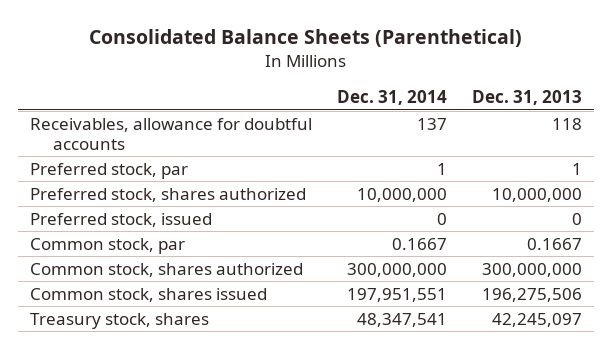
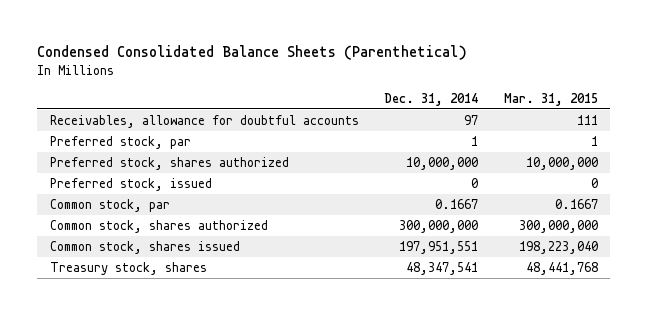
[88,29,522,48] Consolidated Balance Sheets (Parenthetical) -> [37,45,468,61] Condensed Consolidated Balance Sheets (Parenthetical)
[471,90,582,106] Dec. 31, 2013 -> none
none -> [503,92,598,106] Mar. 31, 2015
[416,117,447,130] 137 -> [464,115,479,126] 97

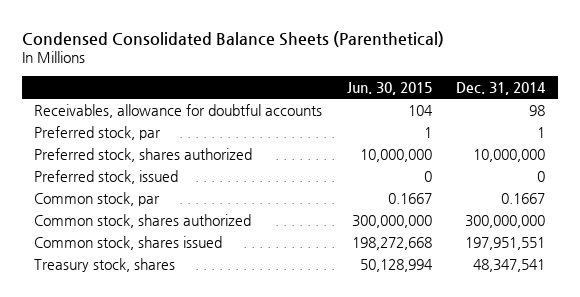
[503,92,598,106] Mar. 31, 2015 -> none
none -> [346,82,432,96] Jun. 30, 2015
[464,115,479,126] 97 -> [529,104,546,116] 98

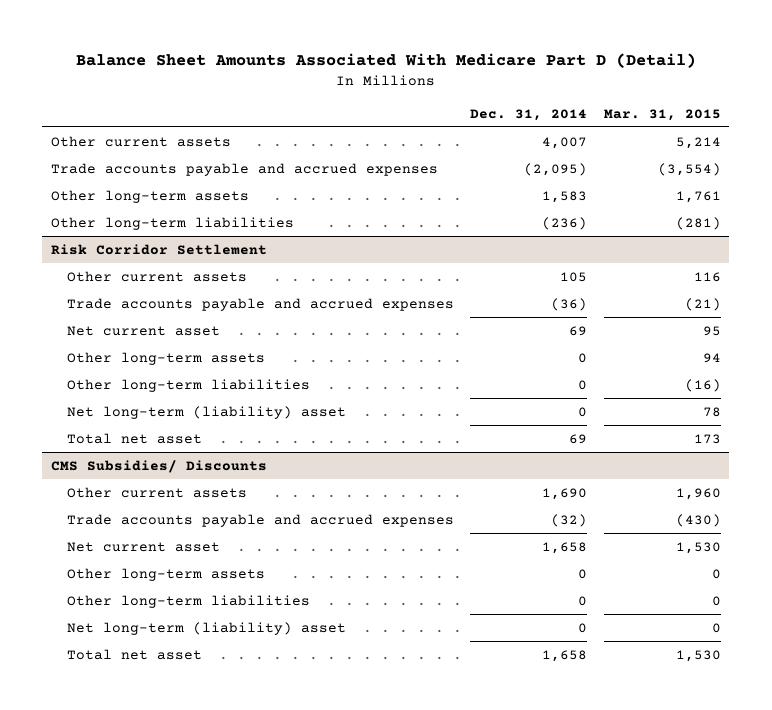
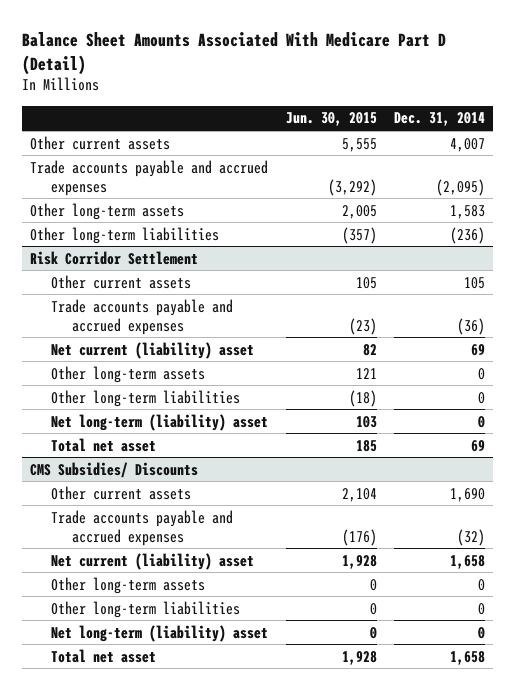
[603,108,721,121] Mar. 31, 2015 -> none
none -> [285,112,377,127] Jun. 30, 2015
[66,325,220,336] Net current asset -> [51,341,255,359] Net current (liability) asset
[66,541,220,552] Net current asset -> [51,552,255,570] Net current (liability) asset

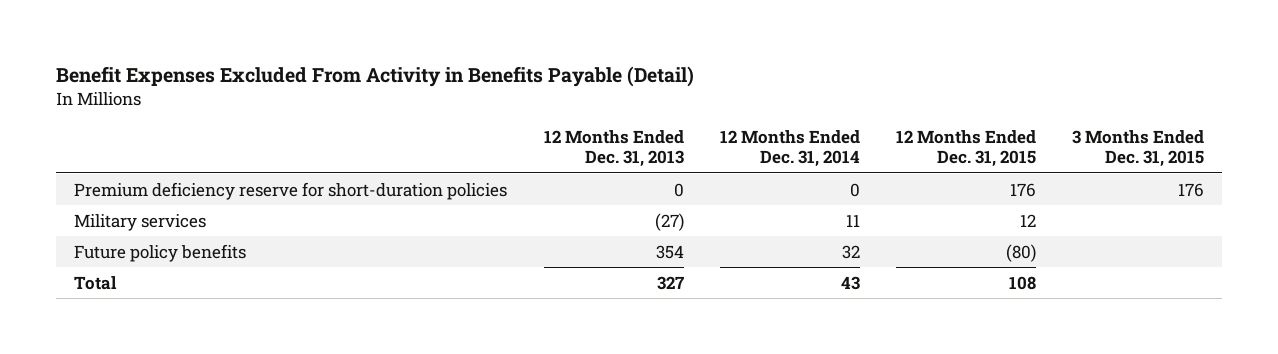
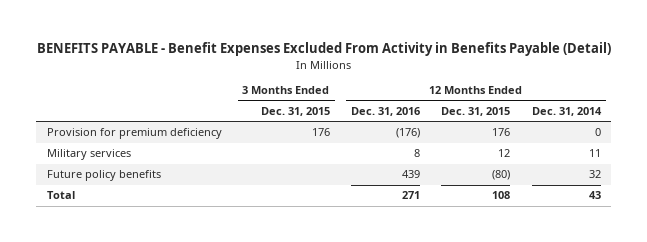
[56,66,695,88] Benefit Expenses Excluded From Activity in Benefits Payable (Detail) -> [36,42,611,57] BENEFITS PAYABLE - Benefit Expenses Excluded From Activity in Benefits Payable (Detail)
[543,130,684,168] 12 Months Ended Dec. 31, 2013 -> none
none -> [351,106,421,116] Dec. 31, 2016
[74,181,508,200] Premium deficiency reserve for short-duration policies -> [46,128,222,140] Provision for premium deficiency

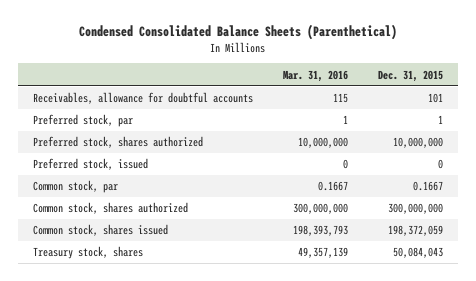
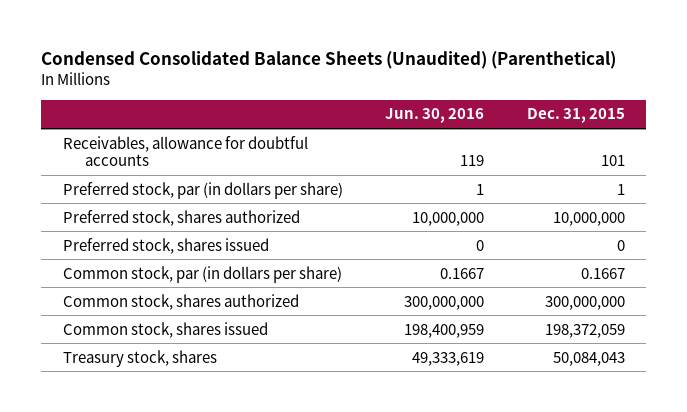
[78,24,397,41] Condensed Consolidated Balance Sheets (Parenthetical) -> [41,50,617,69] Condensed Consolidated Balance Sheets (Unaudited) (Parenthetical)
[282,69,348,82] Mar. 31, 2016 -> none
none -> [385,108,485,124] Jun. 30, 2016
[33,114,134,128] Preferred stock, par -> [62,181,343,199] Preferred stock, par (in dollars per share)
[33,158,149,171] Preferred stock, issued -> [62,237,269,254] Preferred stock, shares issued
[33,180,119,194] Common stock, par -> [62,265,342,283] Common stock, par (in dollars per share)

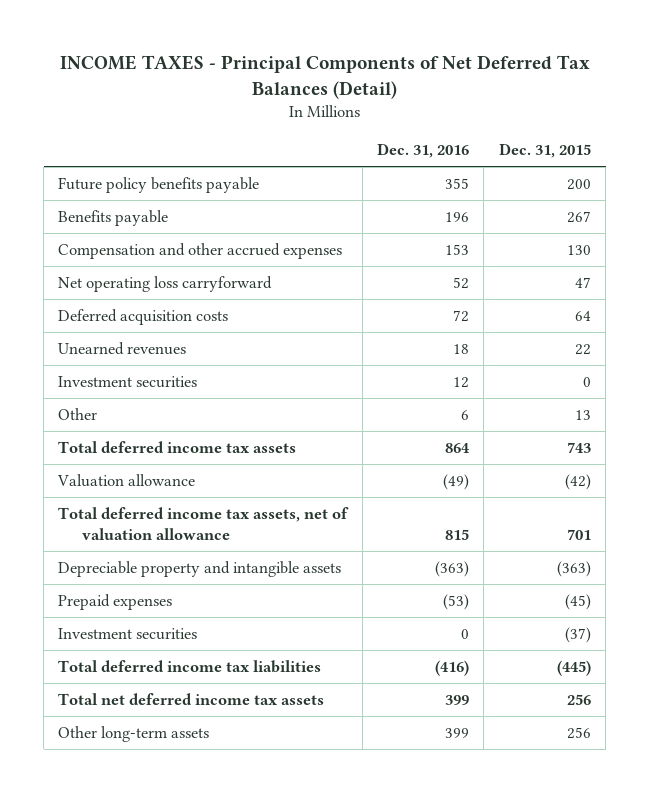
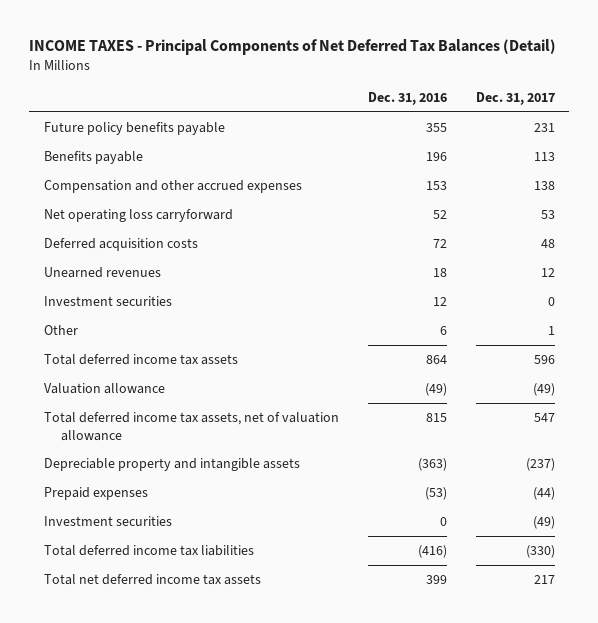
[498,142,591,158] Dec. 31, 2015 -> none
none -> [475,92,555,106] Dec. 31, 2017
[58,725,210,742] Other long-term assets -> none

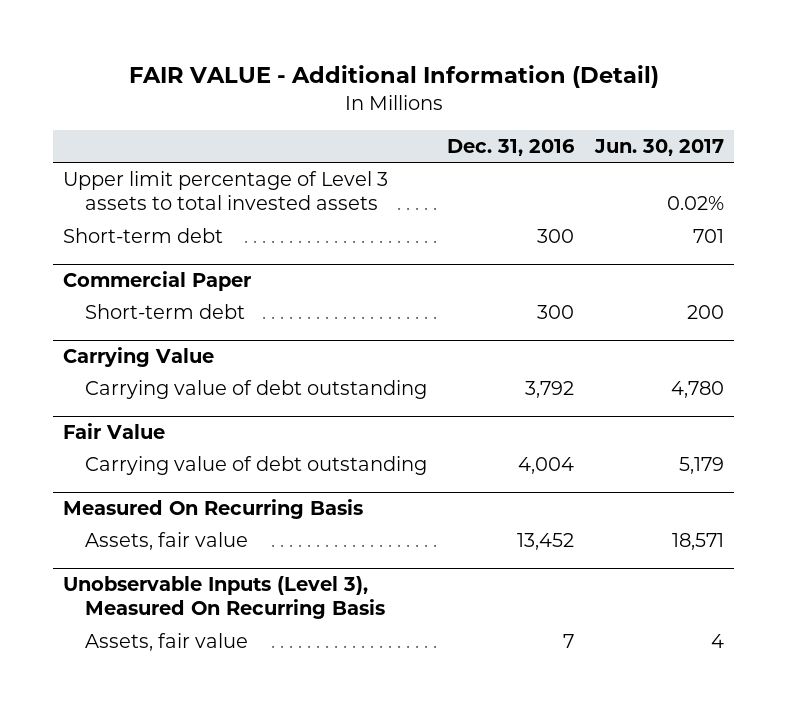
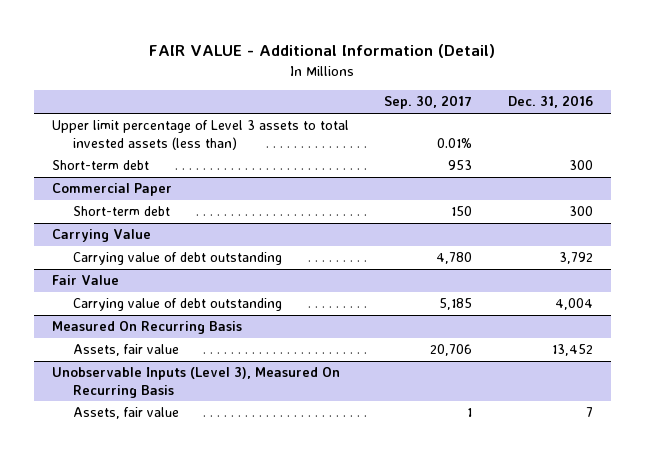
[594,138,725,156] Jun. 30, 2017 -> none
none -> [384,95,473,110] Sep. 30, 2017
[63,171,389,211] Upper limit percentage of Level 3 assets to total invested assets -> [52,120,350,150] Upper limit percentage of Level 3 assets to total invested assets (less than)

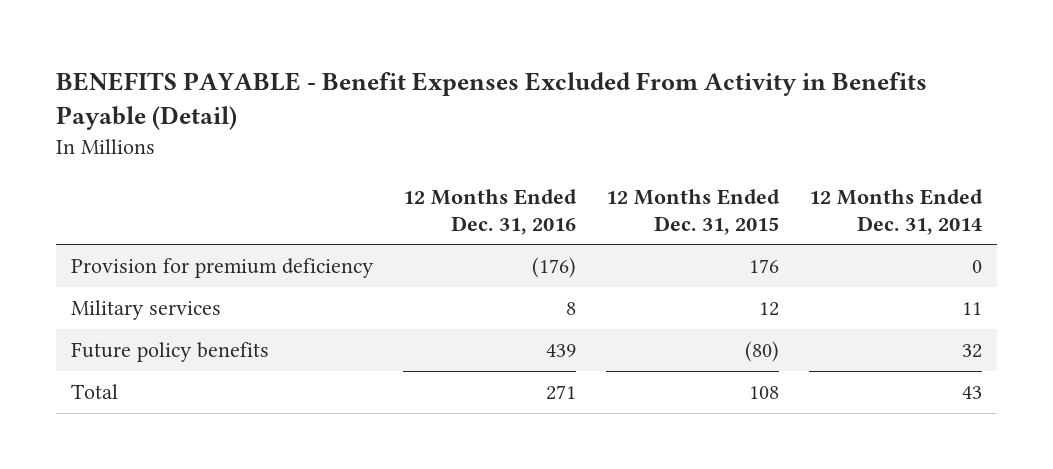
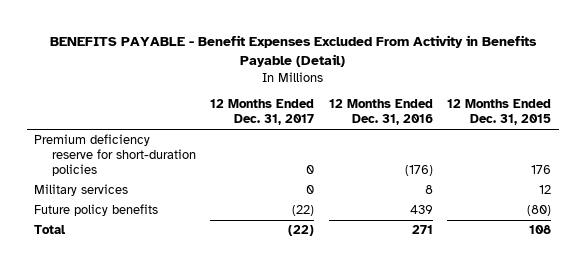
[809,188,984,235] 12 Months Ended Dec. 31, 2014 -> none
none -> [210,99,315,126] 12 Months Ended Dec. 31, 2017
[70,257,374,278] Provision for premium deficiency -> [34,134,196,177] Premium deficiency reserve for short-duration policies

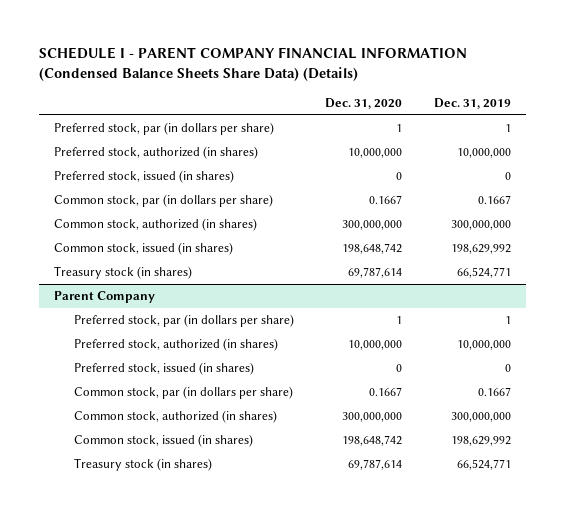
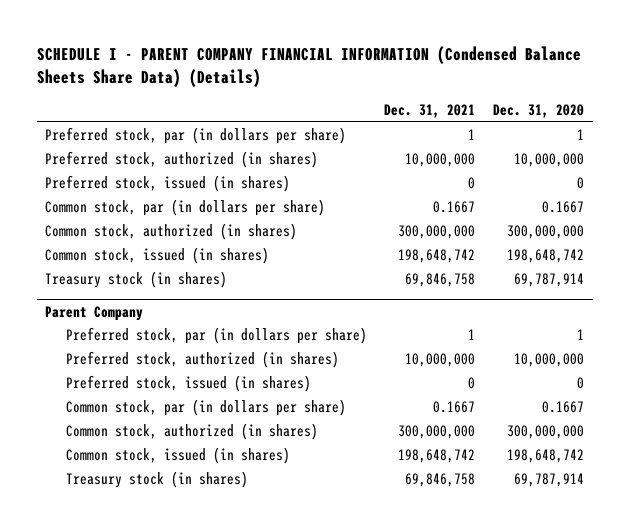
[433,98,511,110] Dec. 31, 2019 -> none
none -> [384,104,476,119] Dec. 31, 2021
[348,267,403,279] 69,787,614 -> [513,273,584,288] 69,787,914
[348,459,403,471] 69,787,614 -> [513,473,584,488] 69,787,914

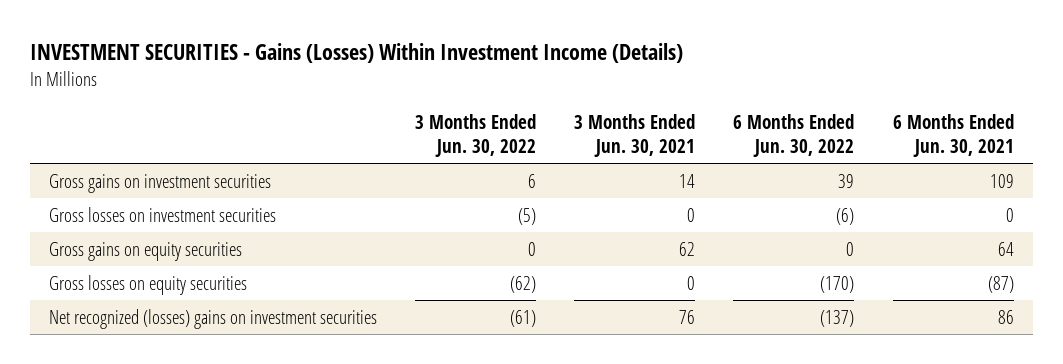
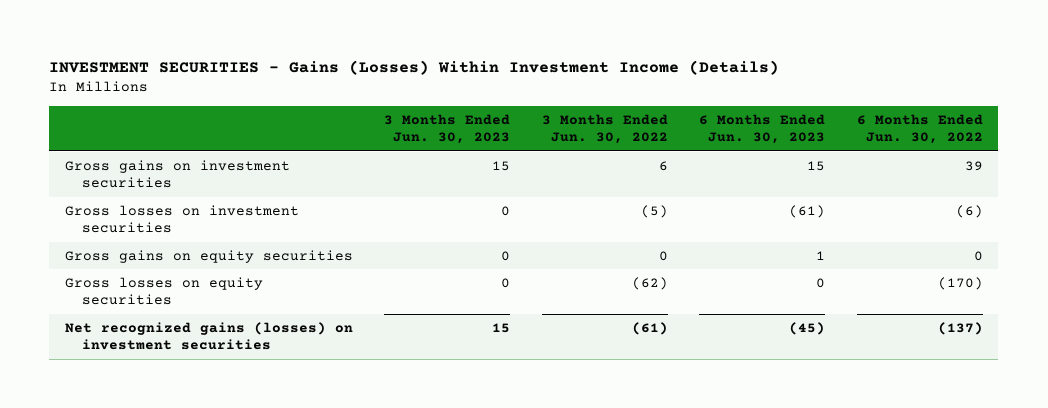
[574,113,696,157] 3 Months Ended Jun. 30, 2021 -> none
[892,113,1014,157] 6 Months Ended Jun. 30, 2021 -> none
none -> [384,113,511,145] 3 Months Ended Jun. 30, 2023
none -> [699,113,826,145] 6 Months Ended Jun. 30, 2023
[49,308,378,329] Net recognized (losses) gains on investment securities -> [64,321,353,351] Net recognized gains (losses) on investment securities

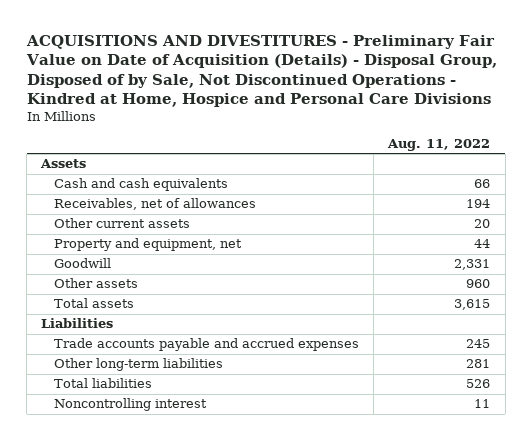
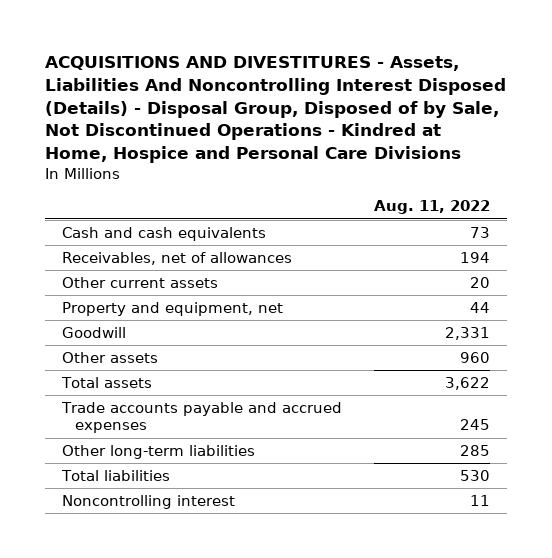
[25,34,497,108] ACQUISITIONS AND DIVESTITURES - Preliminary Fair Value on Date of Acquisition (Details) - Disposal Group, Disposed of by Sale, Not Discontinued Operations - Kindred at Home, Hospice and Personal Care Divisions -> [45,56,507,164] ACQUISITIONS AND DIVESTITURES - Assets, Liabilities And Noncontrolling Interest Disposed (Details) - Disposal Group, Disposed of by Sale, Not Discontinued Operations - Kindred at Home, Hospice and Personal Care Divisions
[40,159,87,169] Assets -> none
[474,179,491,189] 66 -> [470,226,491,238] 73
[41,318,114,329] Liabilities -> none
[454,299,491,311] 3,615 -> [445,376,491,390] 3,622
[466,359,491,369] 281 -> [460,444,491,456] 285
[466,379,491,389] 526 -> [460,469,491,481] 530

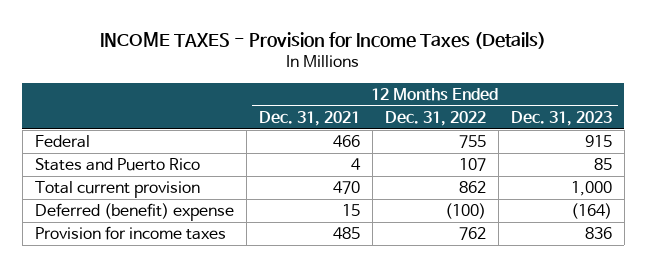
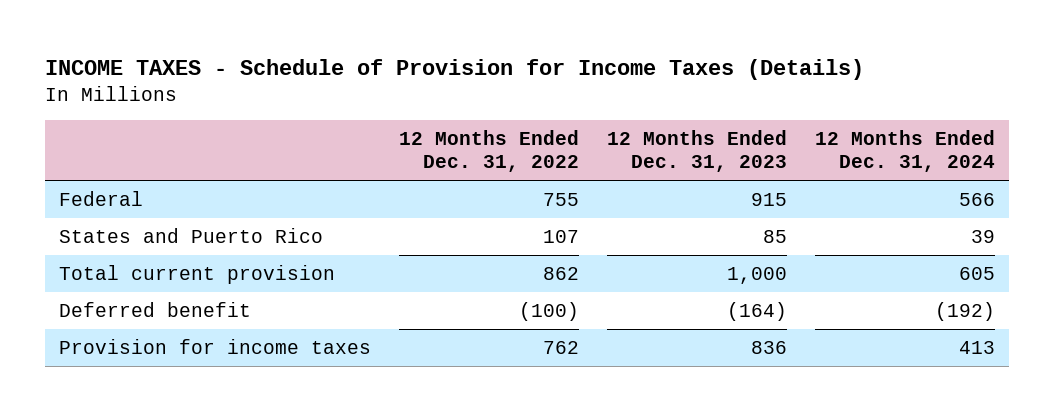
[100,32,547,50] INCOME TAXES - Provision for Income Taxes (Details) -> [44,58,864,80] INCOME TAXES - Schedule of Provision for Income Taxes (Details)
[258,110,360,126] Dec. 31, 2021 -> none
none -> [815,129,996,172] 12 Months Ended Dec. 31, 2024
[34,203,234,222] Deferred (benefit) expense -> [58,302,251,318] Deferred benefit

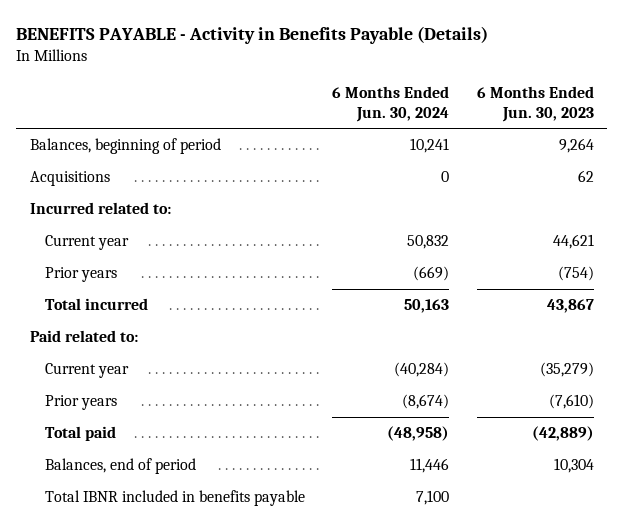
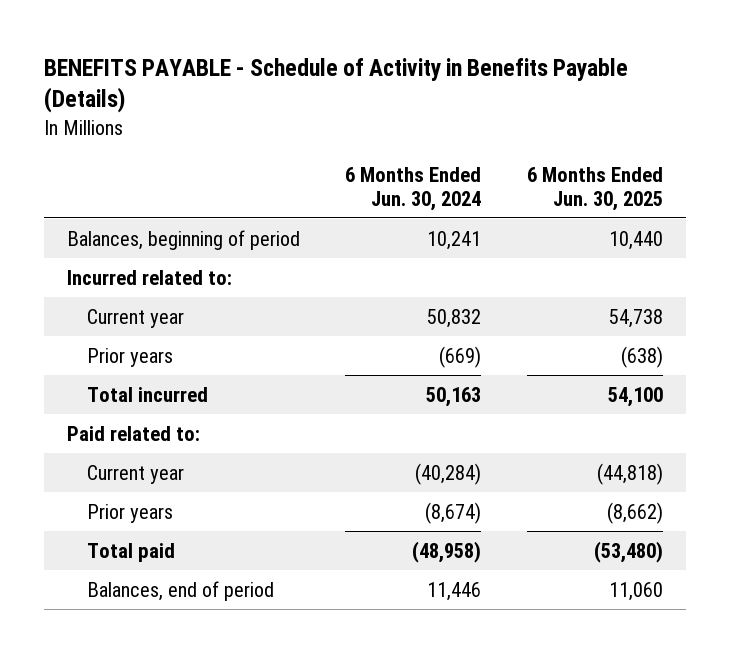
[15,26,488,45] BENEFITS PAYABLE - Activity in Benefits Payable (Details) -> [44,57,629,114] BENEFITS PAYABLE - Schedule of Activity in Benefits Payable (Details)
[476,85,594,122] 6 Months Ended Jun. 30, 2023 -> none
none -> [527,167,664,211] 6 Months Ended Jun. 30, 2025
[29,171,110,187] Acquisitions -> none
[44,490,305,507] Total IBNR included in benefits payable -> none

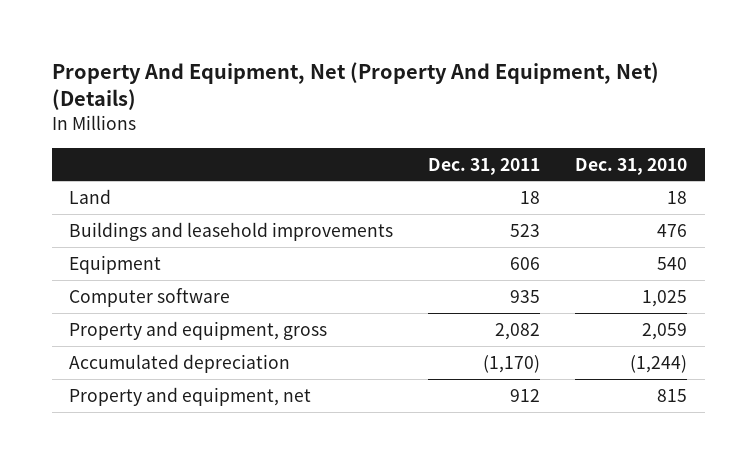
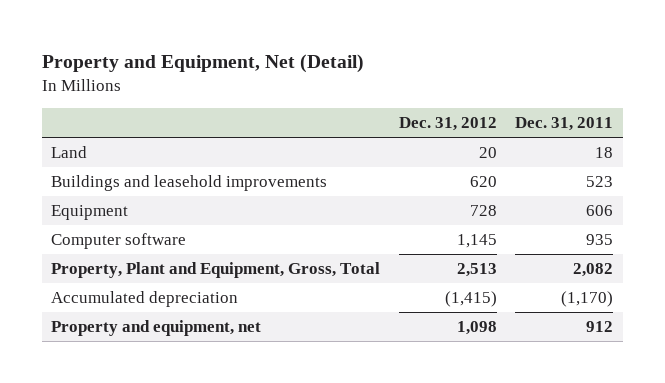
[51,62,659,111] Property And Equipment, Net (Property And Equipment, Net) (Details) -> [42,54,365,74] Property and Equipment, Net (Detail)
[575,157,688,175] Dec. 31, 2010 -> none
none -> [398,117,497,132] Dec. 31, 2012
[69,320,328,340] Property and equipment, gross -> [51,261,381,278] Property, Plant and Equipment, Gross, Total

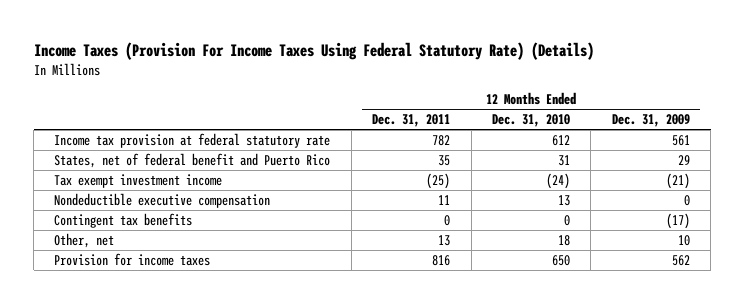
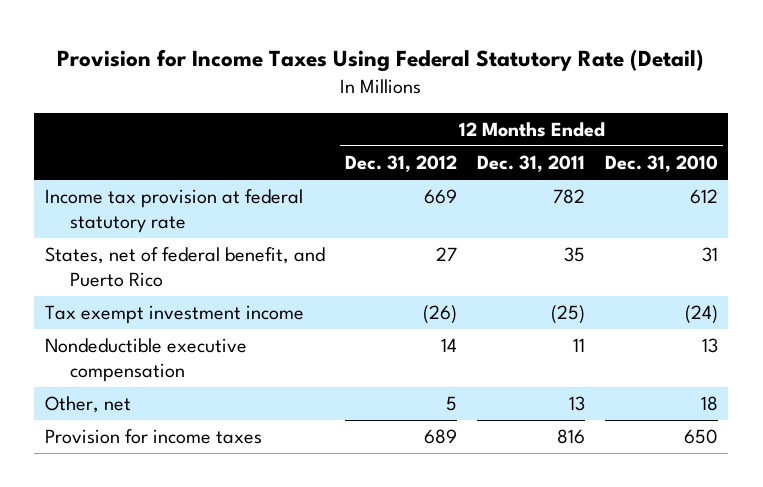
[33,41,594,60] Income Taxes (Provision For Income Taxes Using Federal Statutory Rate) (Details) -> [57,48,705,72] Provision for Income Taxes Using Federal Statutory Rate (Detail)
[611,114,690,128] Dec. 31, 2009 -> none
none -> [344,155,457,173] Dec. 31, 2012
[54,153,331,169] States, net of federal benefit and Puerto Rico -> [44,247,325,288] States, net of federal benefit, and Puerto Rico
[54,213,193,229] Contingent tax benefits -> none

